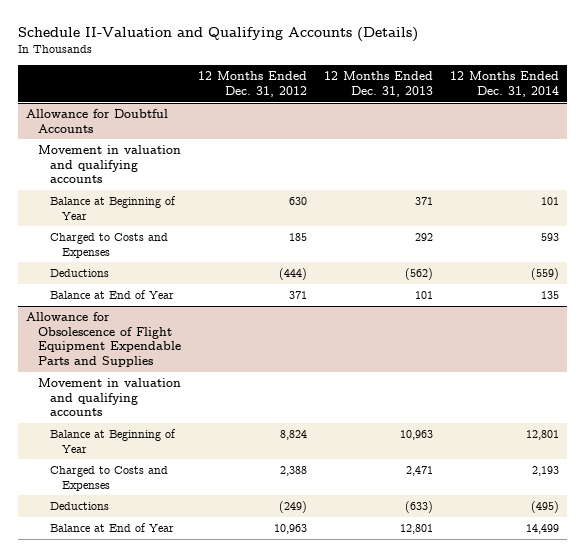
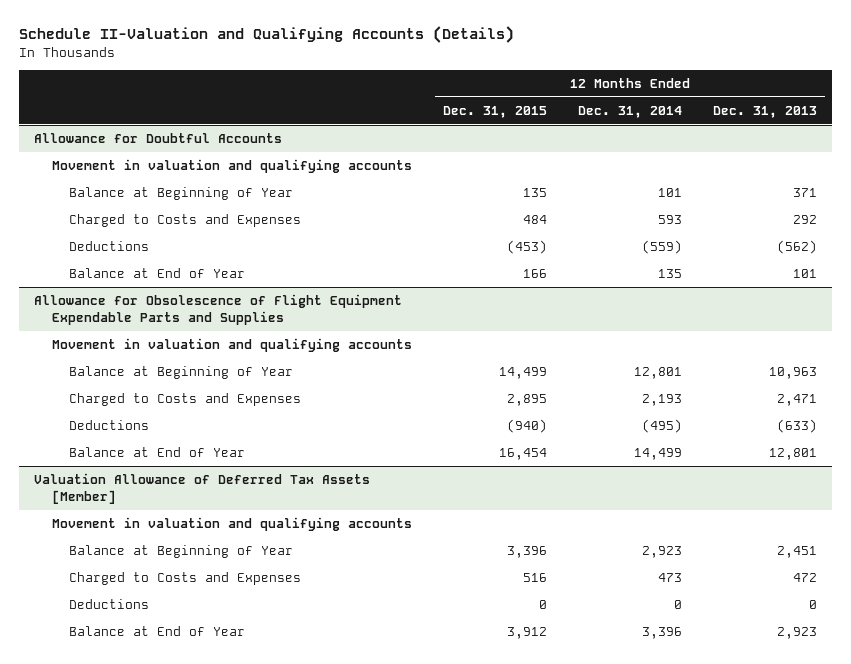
[198,71,308,97] 12 Months Ended Dec. 31, 2012 -> none
none -> [442,105,547,118] Dec. 31, 2015
none -> [34,472,371,504] Valuation Allowance of Deferred Tax Assets [Member]
none -> [51,516,412,531] Movement in valuation and qualifying accounts
none -> [69,544,294,558] Balance at Beginning of Year
none -> [69,571,302,585] Charged to Costs and Expenses
none -> [69,598,150,609] Deductions
none -> [69,625,246,636] Balance at End of Year

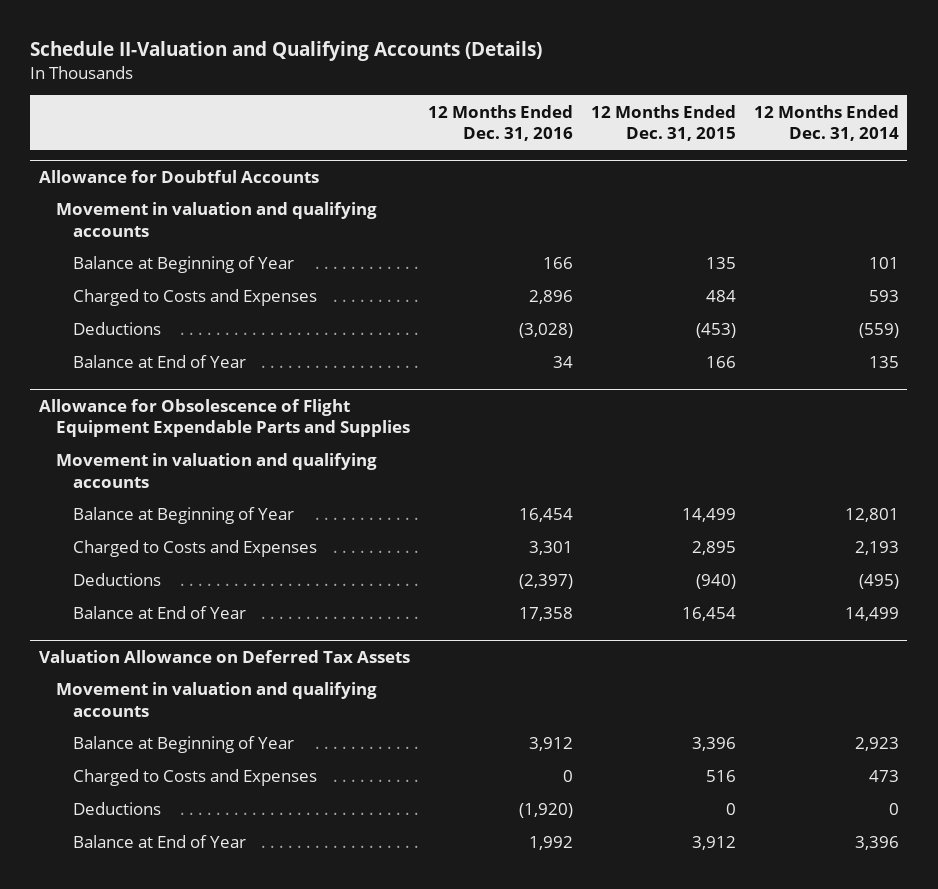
[712,105,817,118] Dec. 31, 2013 -> none
none -> [428,104,574,141] 12 Months Ended Dec. 31, 2016
[34,472,371,504] Valuation Allowance of Deferred Tax Assets [Member] -> [39,649,411,663] Valuation Allowance on Deferred Tax Assets

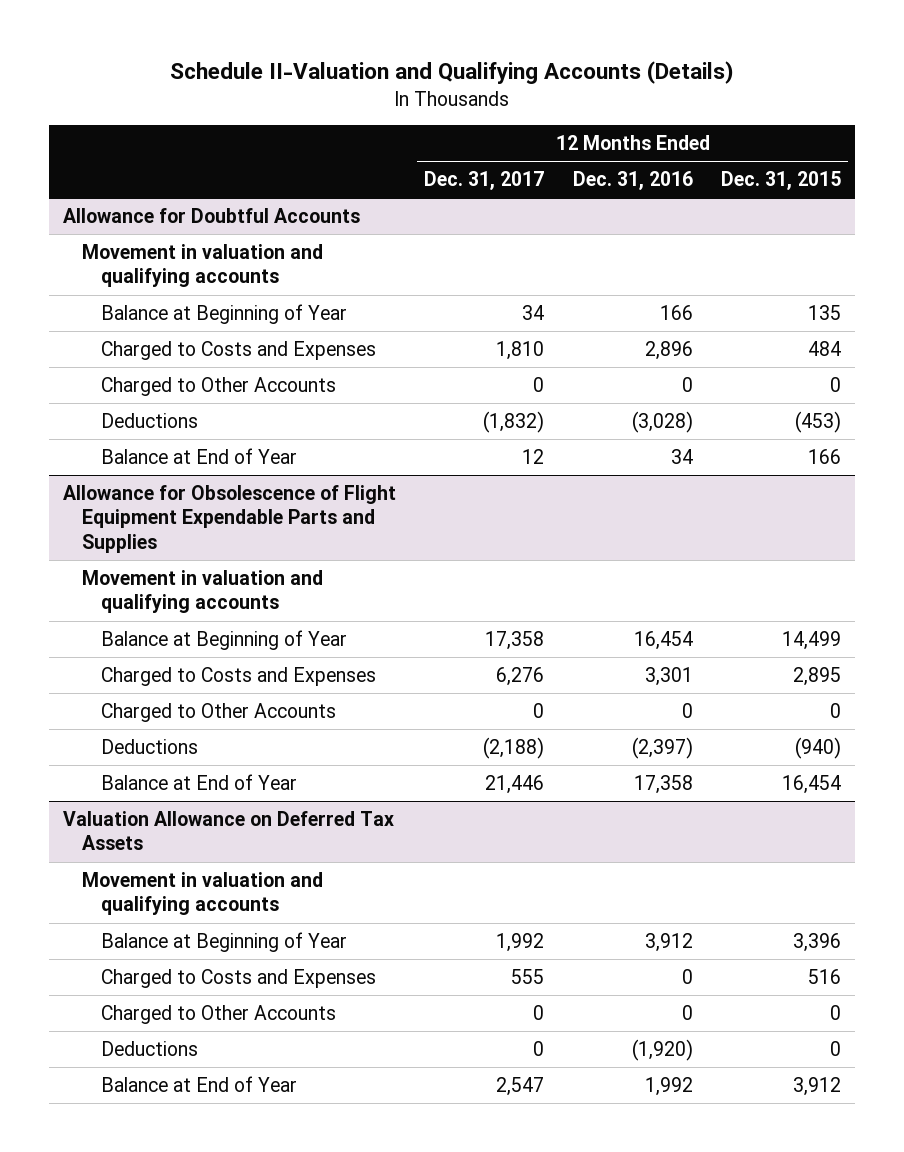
[753,104,899,141] 12 Months Ended Dec. 31, 2014 -> none
none -> [424,171,545,191] Dec. 31, 2017
none -> [100,376,336,396] Charged to Other Accounts
none -> [100,702,336,722] Charged to Other Accounts
none -> [100,1004,336,1024] Charged to Other Accounts

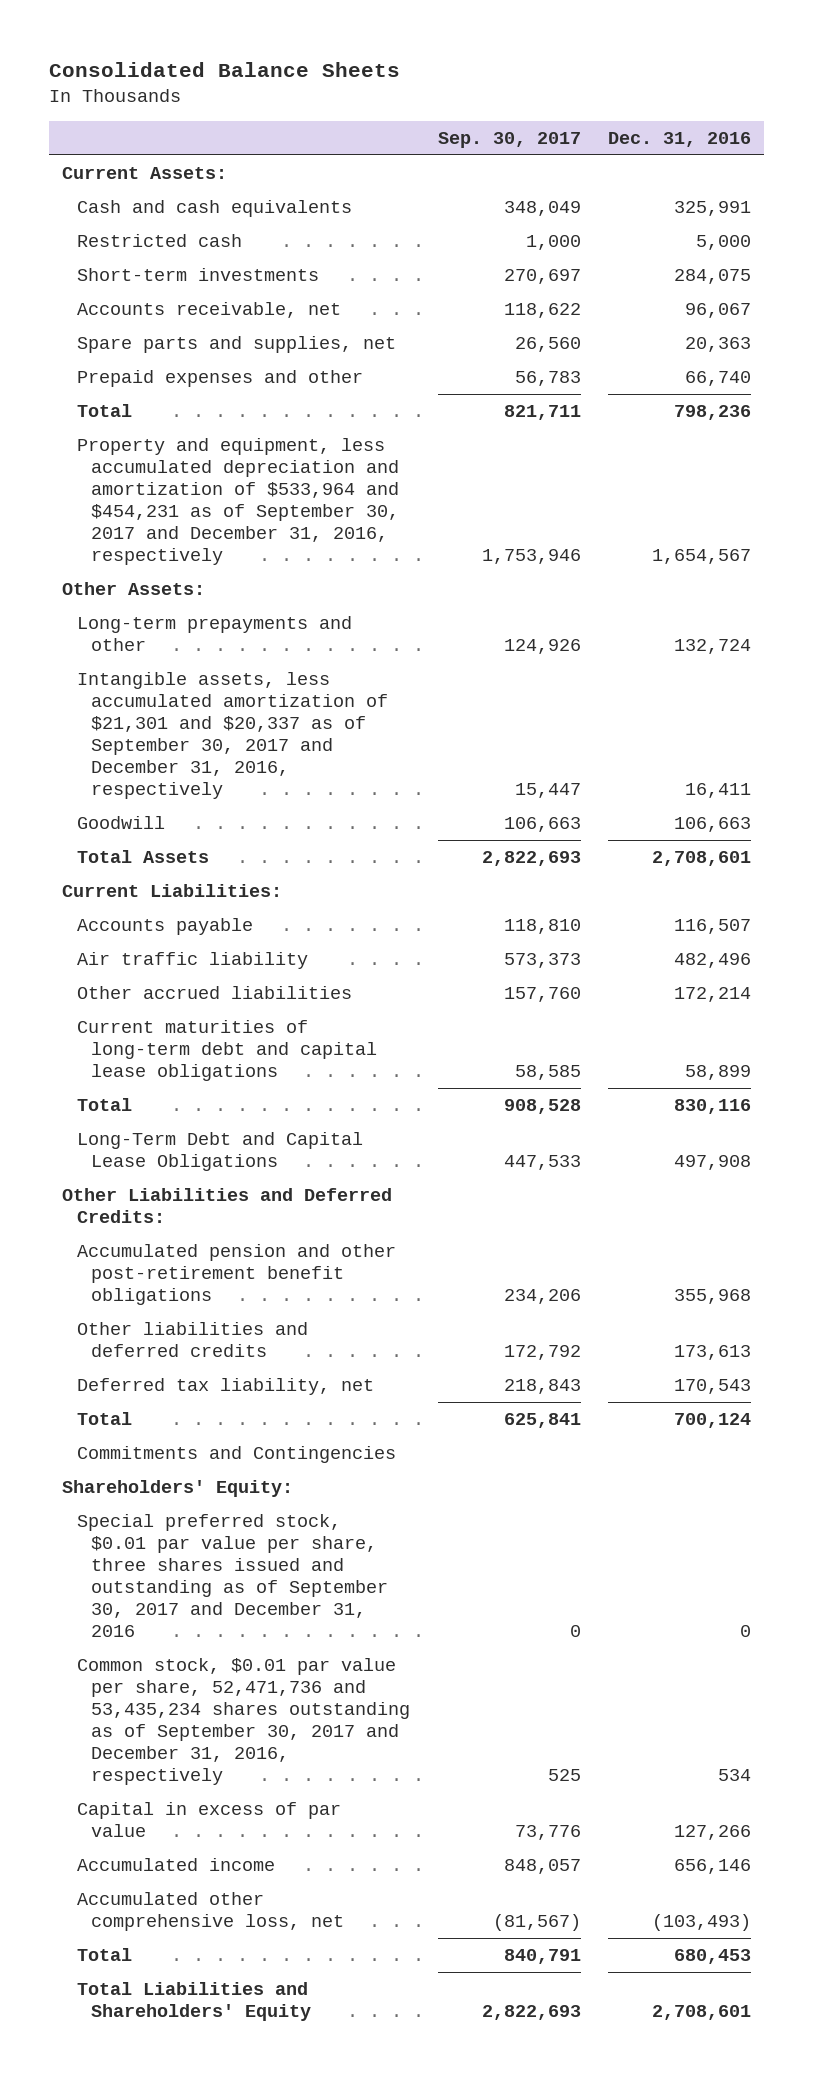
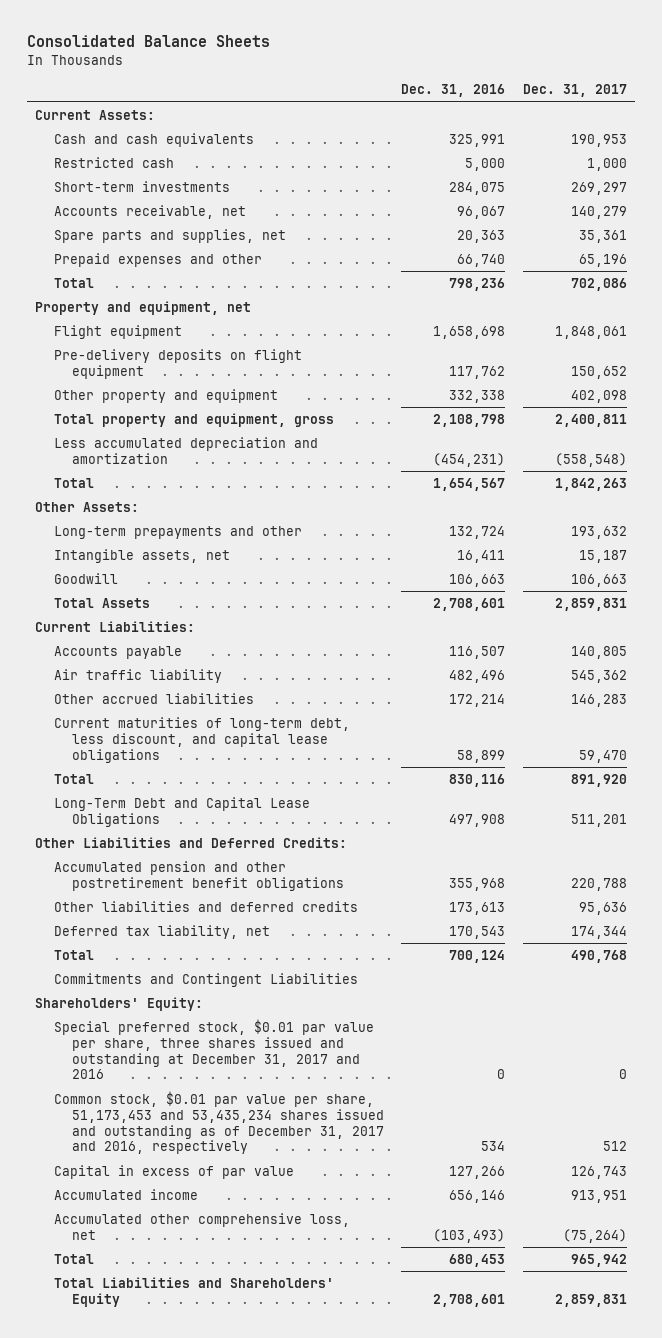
[437,131,581,148] Sep. 30, 2017 -> none
none -> [522,84,627,98] Dec. 31, 2017
none -> [35,300,252,315] Property and equipment, net
none -> [53,324,182,339] Flight equipment
none -> [53,348,302,379] Pre-delivery deposits on flight equipment
none -> [53,388,278,403] Other property and equipment
none -> [53,412,334,427] Total property and equipment, gross
none -> [53,436,318,464] Less accumulated depreciation and amortization
[76,438,400,565] Property and equipment, less accumulated depreciation and amortization of $533,964 and $454,231 as of September 30, 2017 and December 31, 2016, respectively -> [53,477,94,488] Total
[76,672,389,799] Intangible assets, less accumulated amortization of $21,301 and $20,337 as of September 30, 2017 and December 31, 2016, respectively -> [53,548,230,563] Intangible assets, net
[76,1020,378,1082] Current maturities of long-term debt and capital lease obligations -> [53,716,350,763] Current maturities of long-term debt, less discount, and capital lease obligations
[76,1244,396,1306] Accumulated pension and other post-retirement benefit obligations -> [53,860,345,891] Accumulated pension and other postretirement benefit obligations
[76,1446,396,1464] Commitments and Contingencies -> [53,972,358,987] Commitments and Contingent Liabilities
[76,1514,389,1637] Special preferred stock, $0.01 par value per share, three shares issued and outstanding as of September 30, 2017 and December 31, 2016 -> [53,1018,374,1080] Special preferred stock, $0.01 par value per share, three shares issued and outstanding at December 31, 2017 and 2016
[76,1658,411,1785] Common stock, $0.01 par value per share, 52,471,736 and 53,435,234 shares outstanding as of September 30, 2017 and December 31, 2016, respectively -> [53,1090,385,1155] Common stock, $0.01 par value per share, 51,173,453 and 53,435,234 shares issued and outstanding as of December 31, 2017 and 2016, respectively

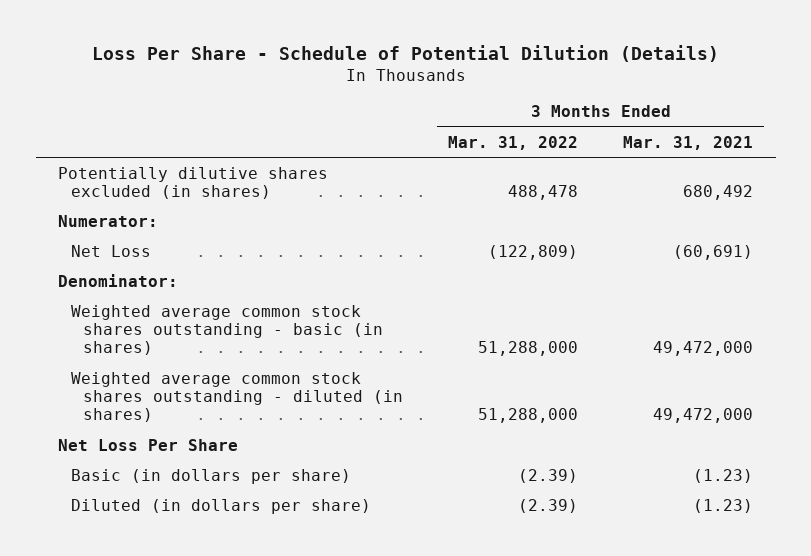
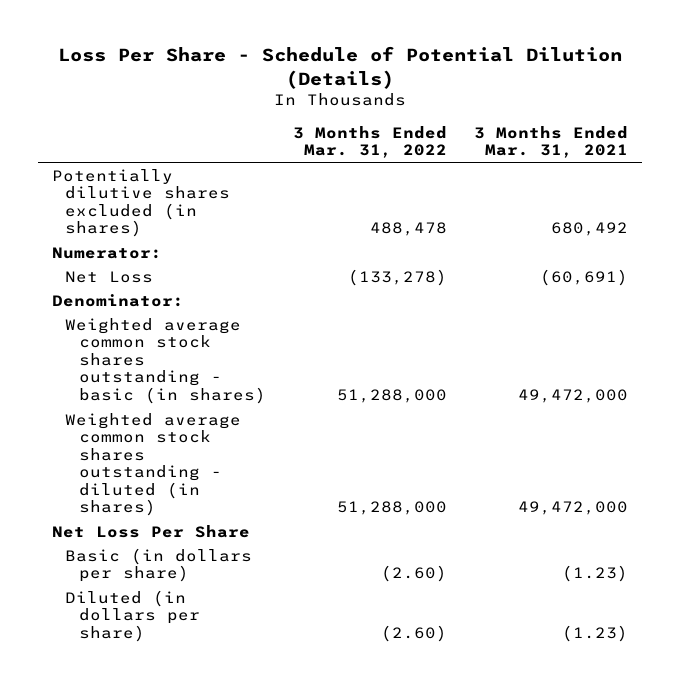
[488,244,579,260] (122,809) -> [347,268,447,286] (133,278)
[518,468,579,483] (2.39) -> [380,565,447,583] (2.60)
[518,498,579,513] (2.39) -> [380,624,447,642] (2.60)

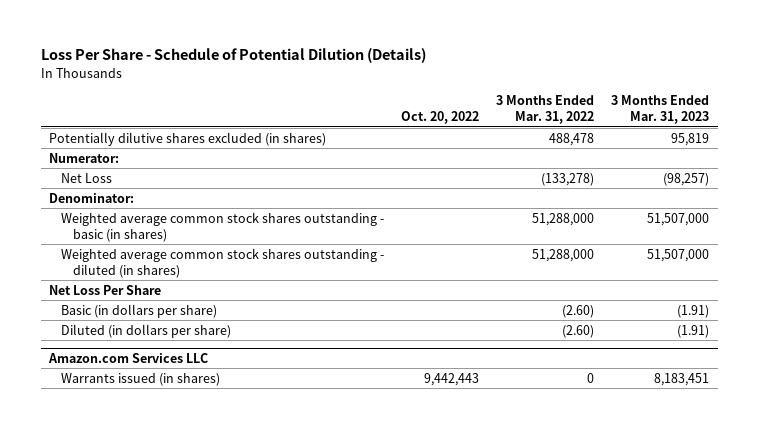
[474,125,629,159] 3 Months Ended Mar. 31, 2021 -> none
none -> [401,111,480,125] Oct. 20, 2022
none -> [611,95,710,125] 3 Months Ended Mar. 31, 2023
none -> [48,352,209,363] Amazon.com Services LLC
none -> [61,372,221,386] Warrants issued (in shares)

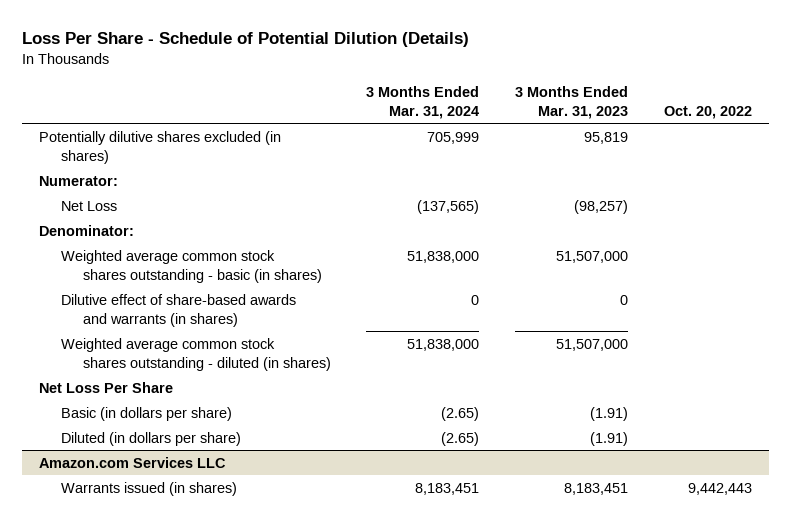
[496,95,595,125] 3 Months Ended Mar. 31, 2022 -> none
none -> [366,85,480,119] 3 Months Ended Mar. 31, 2024
none -> [61,293,297,327] Dilutive effect of share-based awards and warrants (in shares)

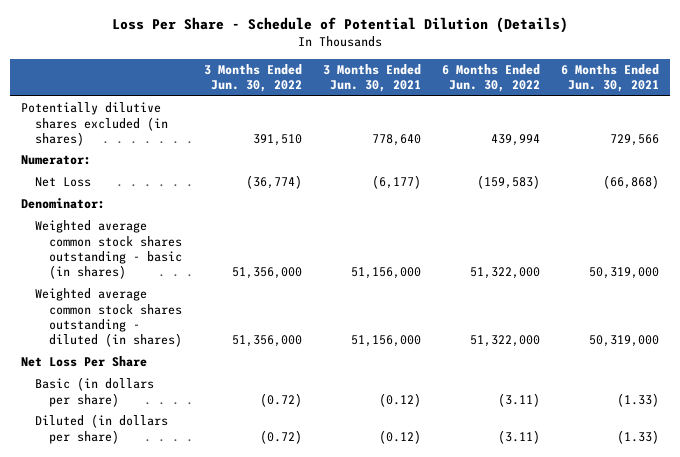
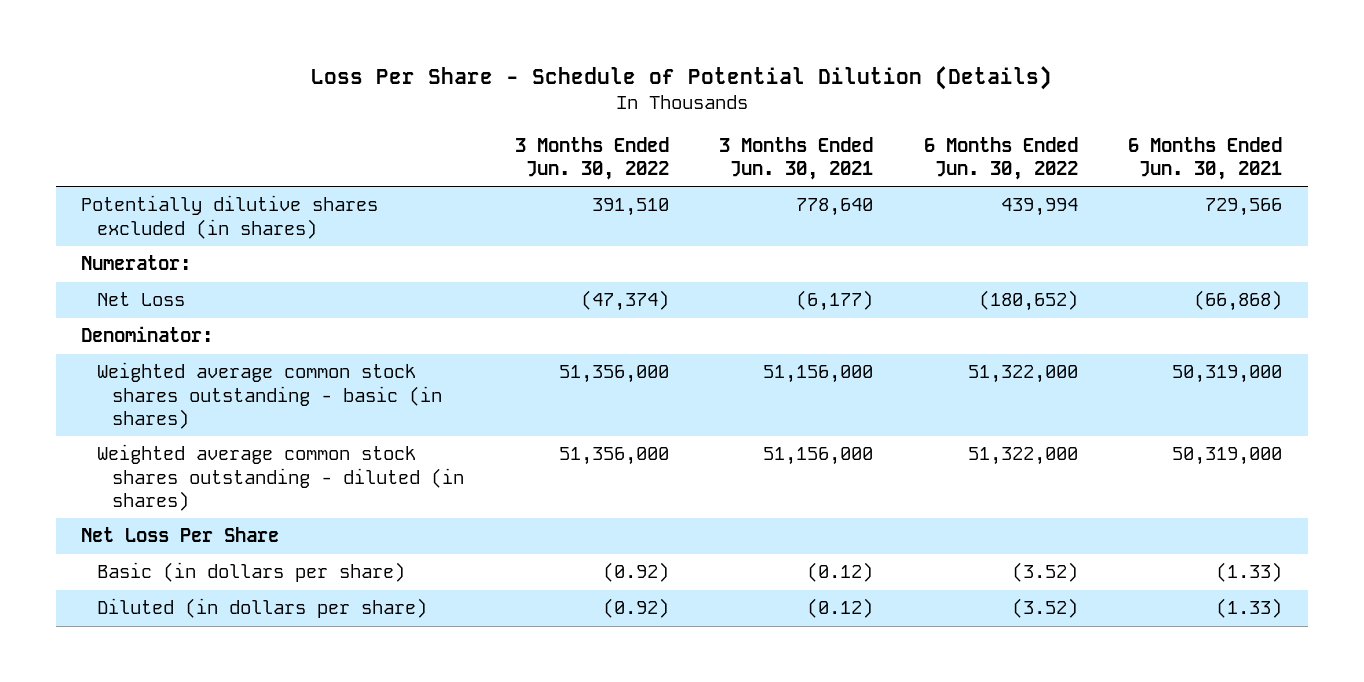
[245,175,302,190] (36,774) -> [580,290,669,312] (47,374)
[476,175,540,190] (159,583) -> [978,290,1078,312] (180,652)
[259,392,302,407] (0.72) -> [602,562,669,583] (0.92)
[497,392,540,407] (3.11) -> [1011,562,1078,583] (3.52)
[259,429,302,444] (0.72) -> [602,598,669,619] (0.92)
[497,429,540,444] (3.11) -> [1011,598,1078,619] (3.52)

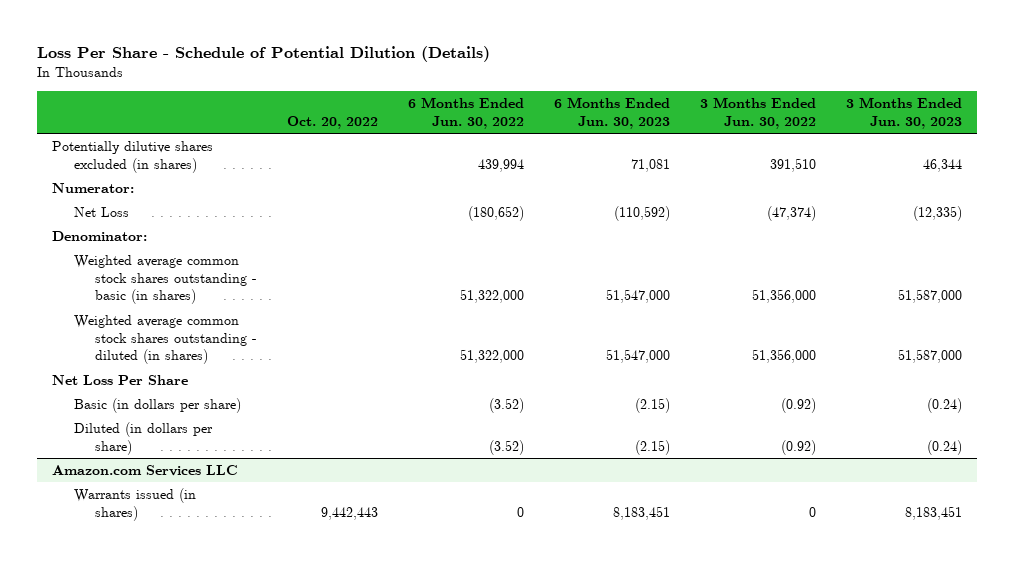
[719,136,874,180] 3 Months Ended Jun. 30, 2021 -> none
[1128,136,1283,180] 6 Months Ended Jun. 30, 2021 -> none
none -> [287,116,379,130] Oct. 20, 2022
none -> [554,97,671,130] 6 Months Ended Jun. 30, 2023
none -> [846,97,963,130] 3 Months Ended Jun. 30, 2023
none -> [51,465,238,477] Amazon.com Services LLC
none -> [73,488,196,521] Warrants issued (in shares)

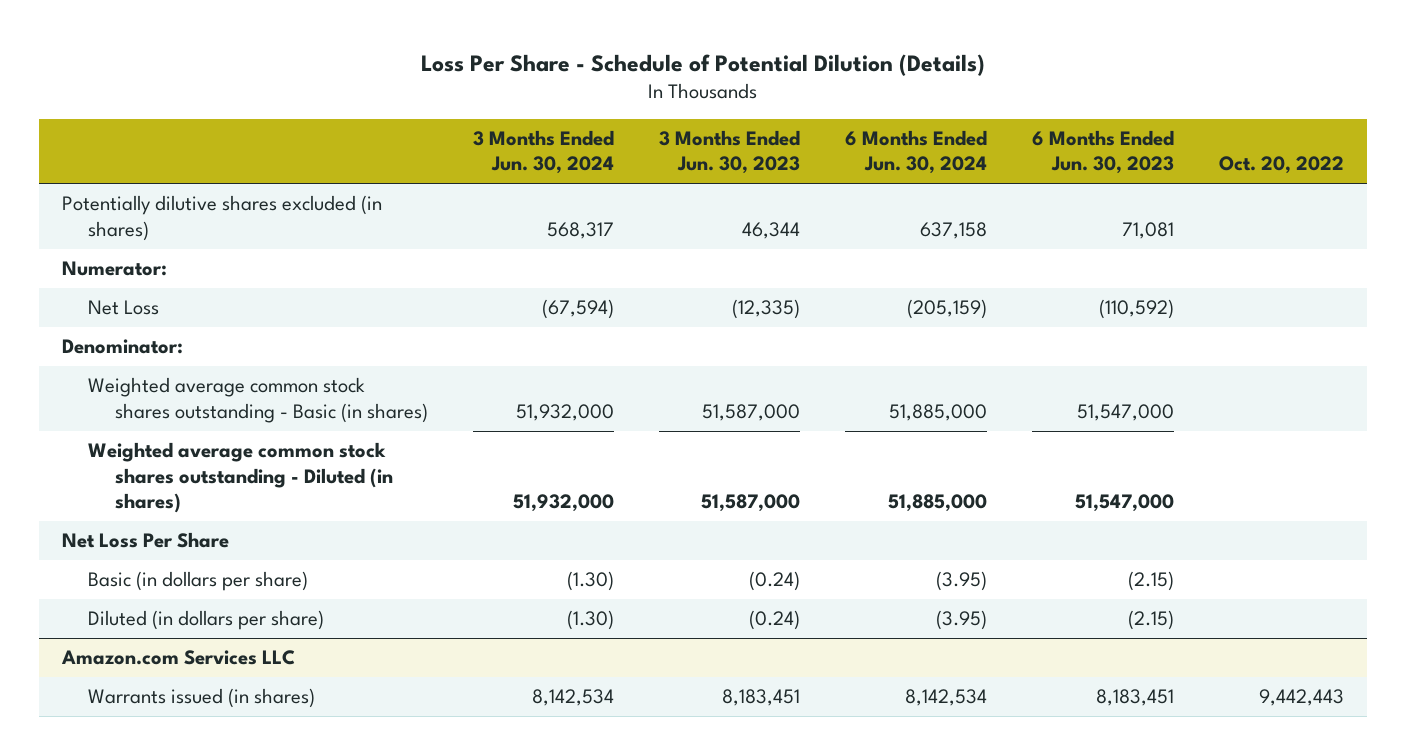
[408,97,525,130] 6 Months Ended Jun. 30, 2022 -> none
[700,97,817,130] 3 Months Ended Jun. 30, 2022 -> none
none -> [472,129,614,175] 3 Months Ended Jun. 30, 2024
none -> [845,129,988,175] 6 Months Ended Jun. 30, 2024
[73,255,258,305] Weighted average common stock shares outstanding - basic (in shares) -> [88,377,428,423] Weighted average common stock shares outstanding - Basic (in shares)
[73,315,258,365] Weighted average common stock shares outstanding - diluted (in shares) -> [88,442,393,513] Weighted average common stock shares outstanding - Diluted (in shares)

